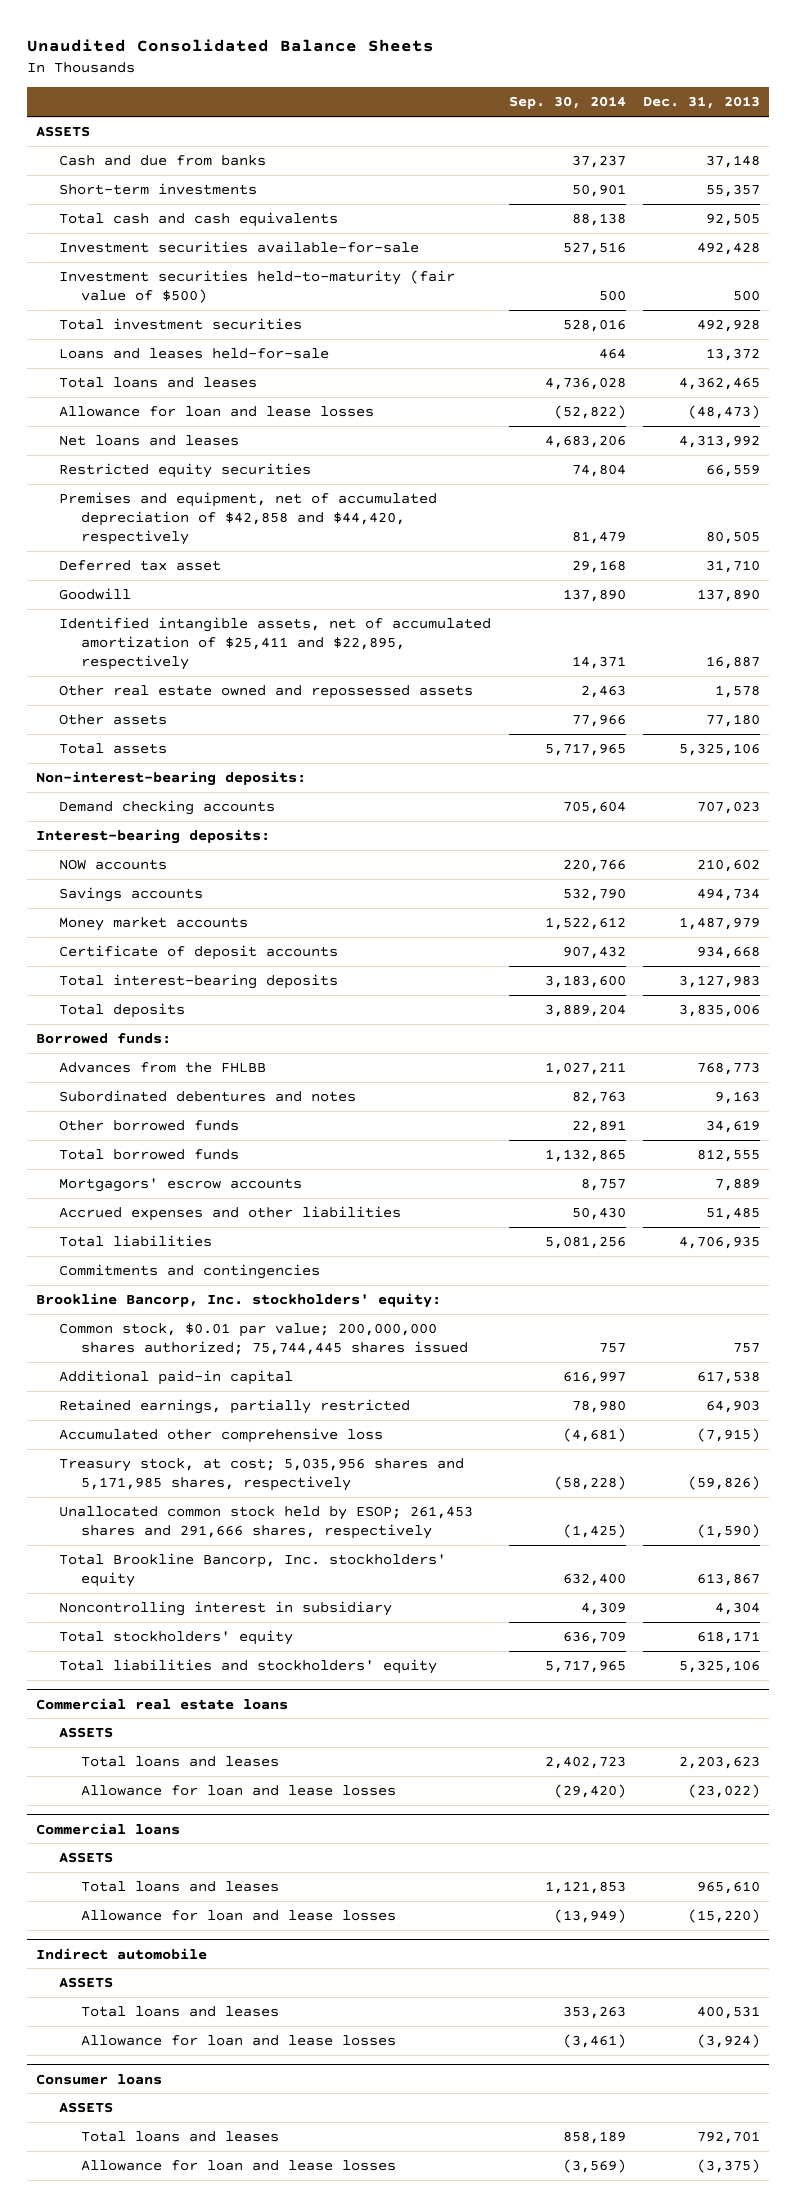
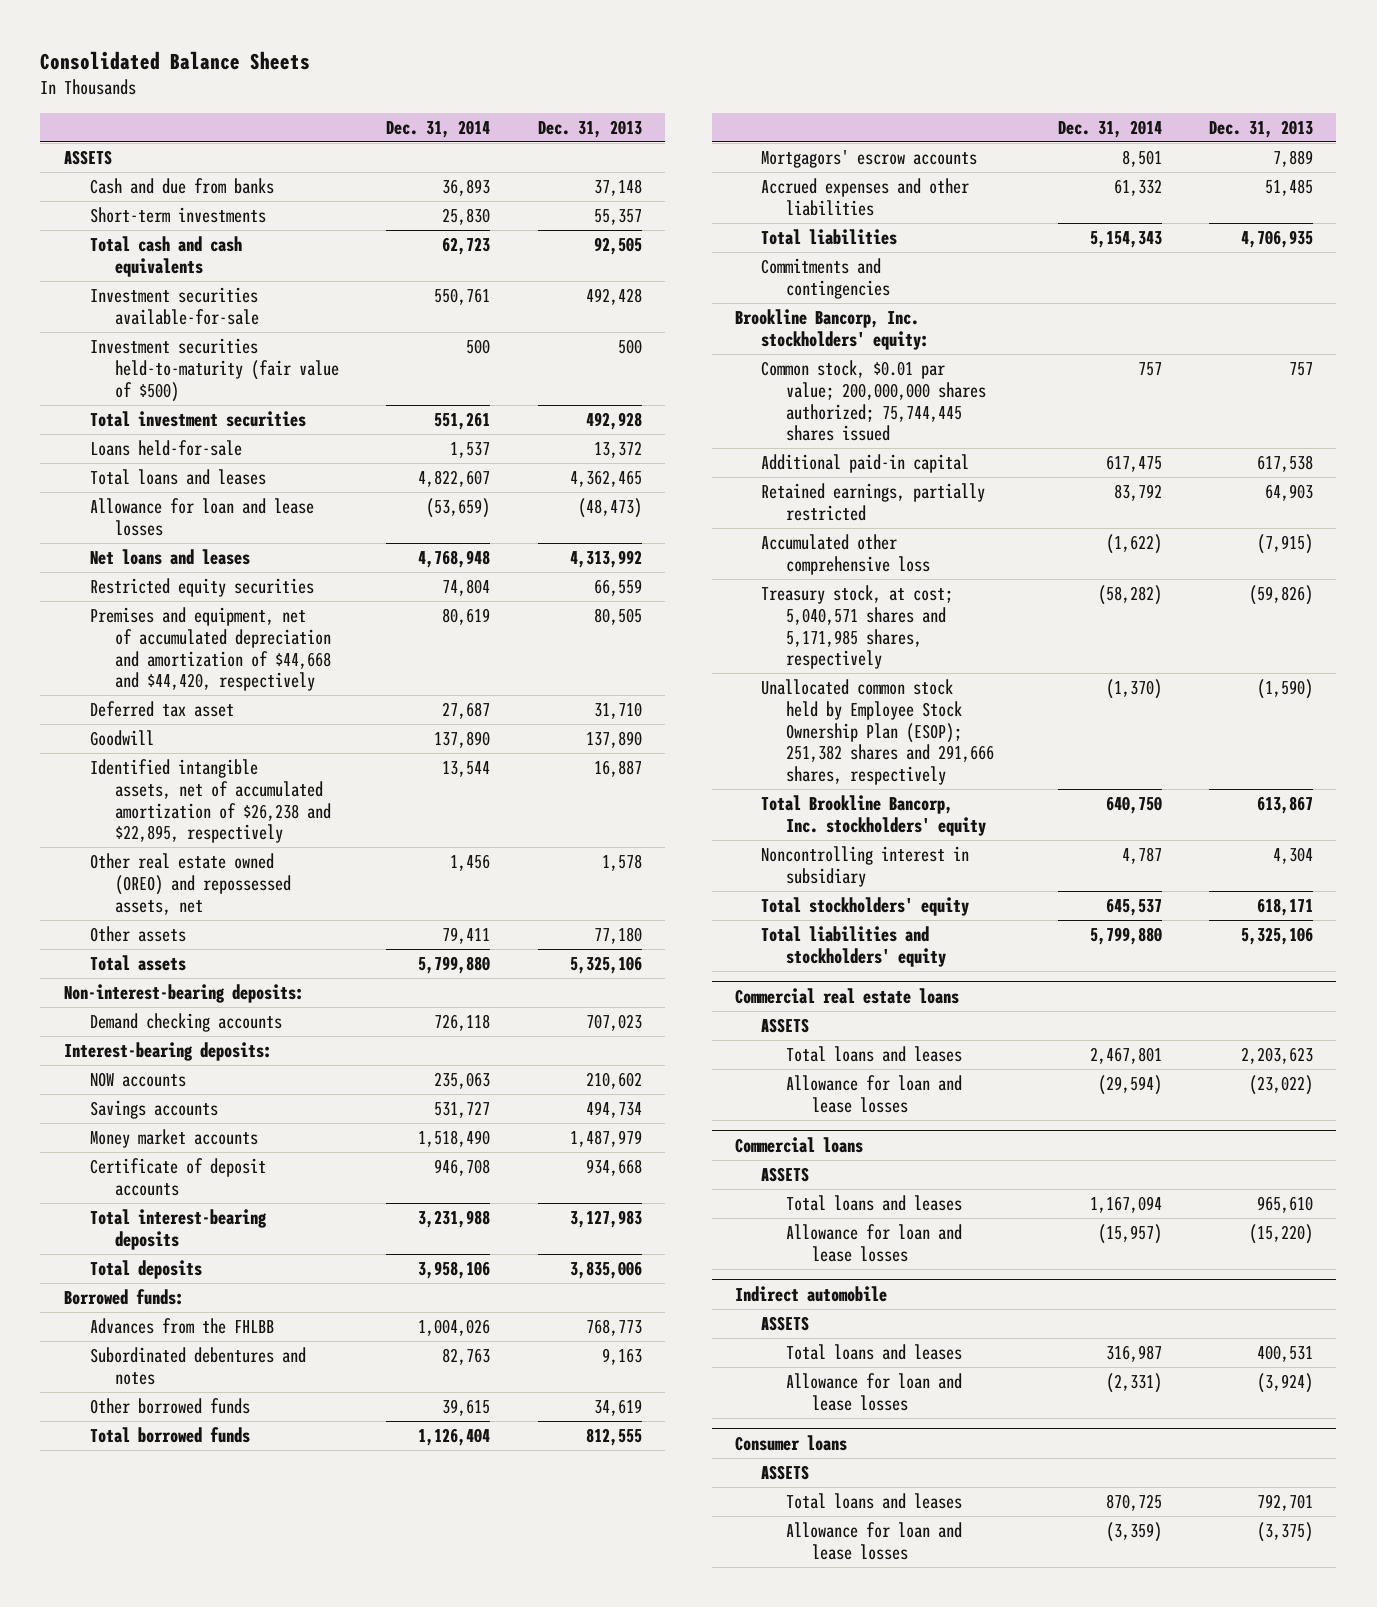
[27,39,435,53] Unaudited Consolidated Balance Sheets -> [40,51,311,71] Consolidated Balance Sheets
[508,96,626,110] Sep. 30, 2014 -> none
none -> [386,119,491,138] Dec. 31, 2014
[58,347,329,359] Loans and leases held-for-sale -> [89,440,242,457] Loans held-for-sale
[58,491,437,546] Premises and equipment, net of accumulated depreciation of $42,858 and $44,420, respectively -> [89,607,332,692] Premises and equipment, net of accumulated depreciation and amortization of $44,668 and $44,420, respectively
[58,616,491,671] Identified intangible assets, net of accumulated amortization of $25,411 and $22,895, respectively -> [89,759,332,844] Identified intangible assets, net of accumulated amortization of $26,238 and $22,895, respectively
[58,684,473,699] Other real estate owned and repossessed assets -> [89,853,292,915] Other real estate owned (OREO) and repossessed assets, net
[58,1457,464,1492] Treasury stock, at cost; 5,035,956 shares and 5,171,985 shares, respectively -> [760,585,953,670] Treasury stock, at cost; 5,040,571 shares and 5,171,985 shares, respectively
[58,1505,473,1540] Unallocated common stock held by ESOP; 261,453 shares and 291,666 shares, respectively -> [760,679,995,786] Unallocated common stock held by Employee Stock Ownership Plan (ESOP); 251,382 shares and 291,666 shares, respectively

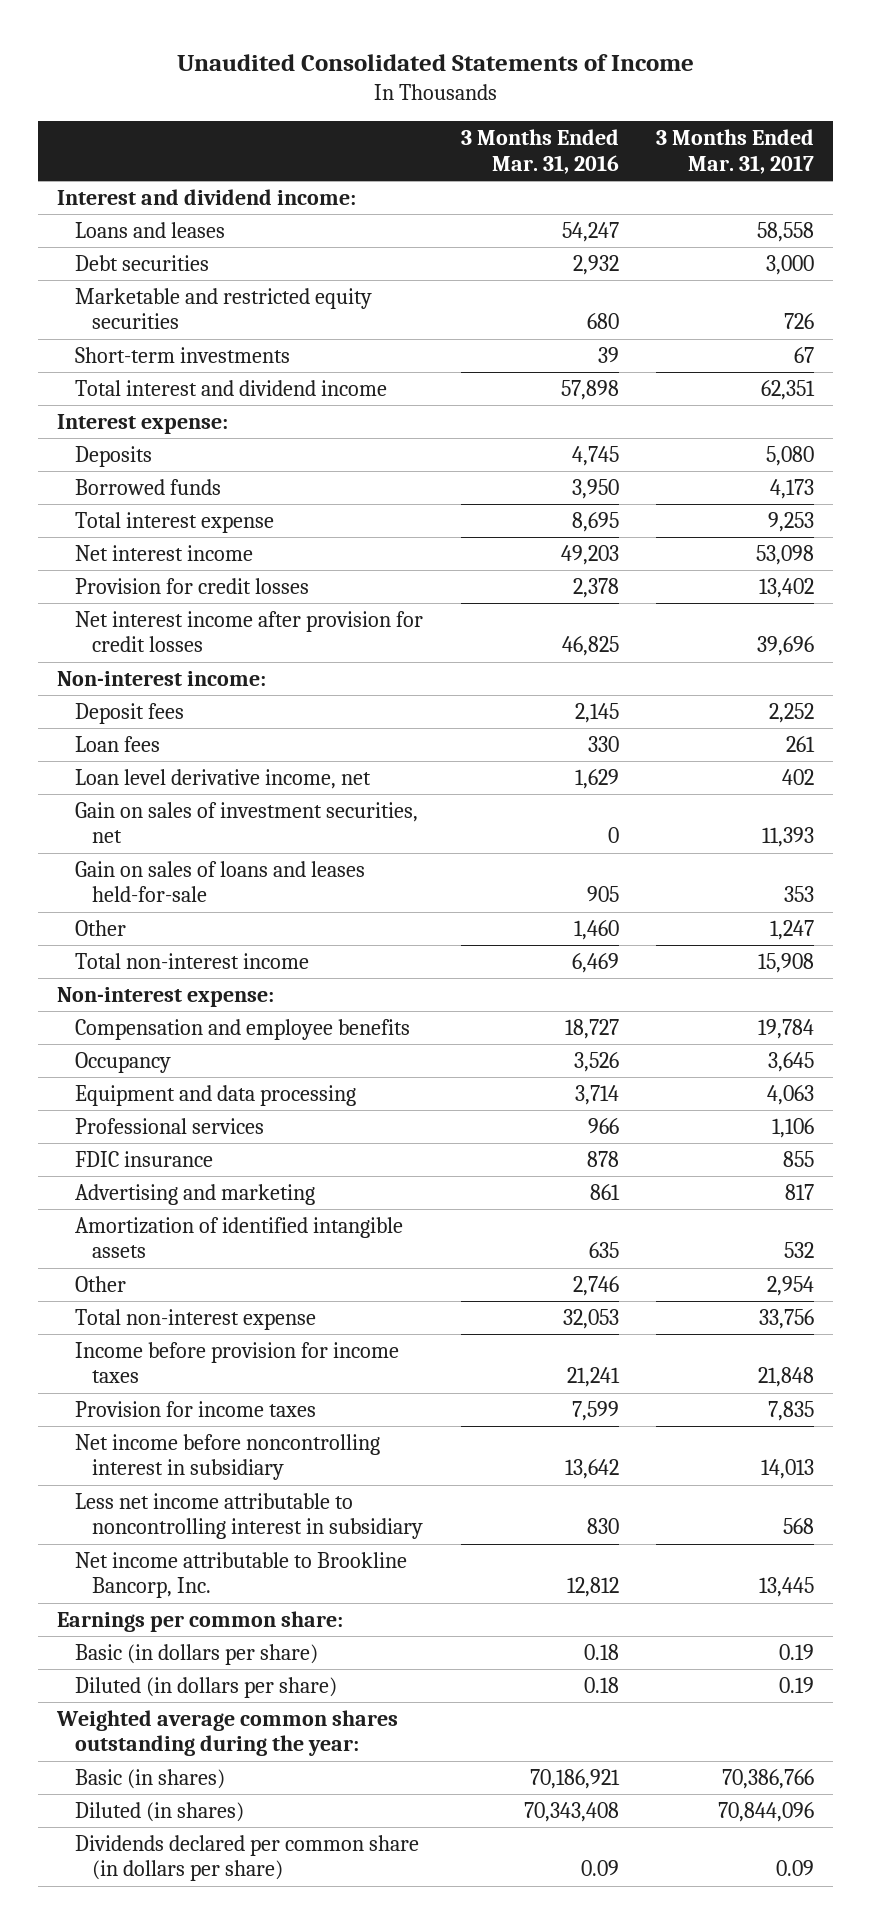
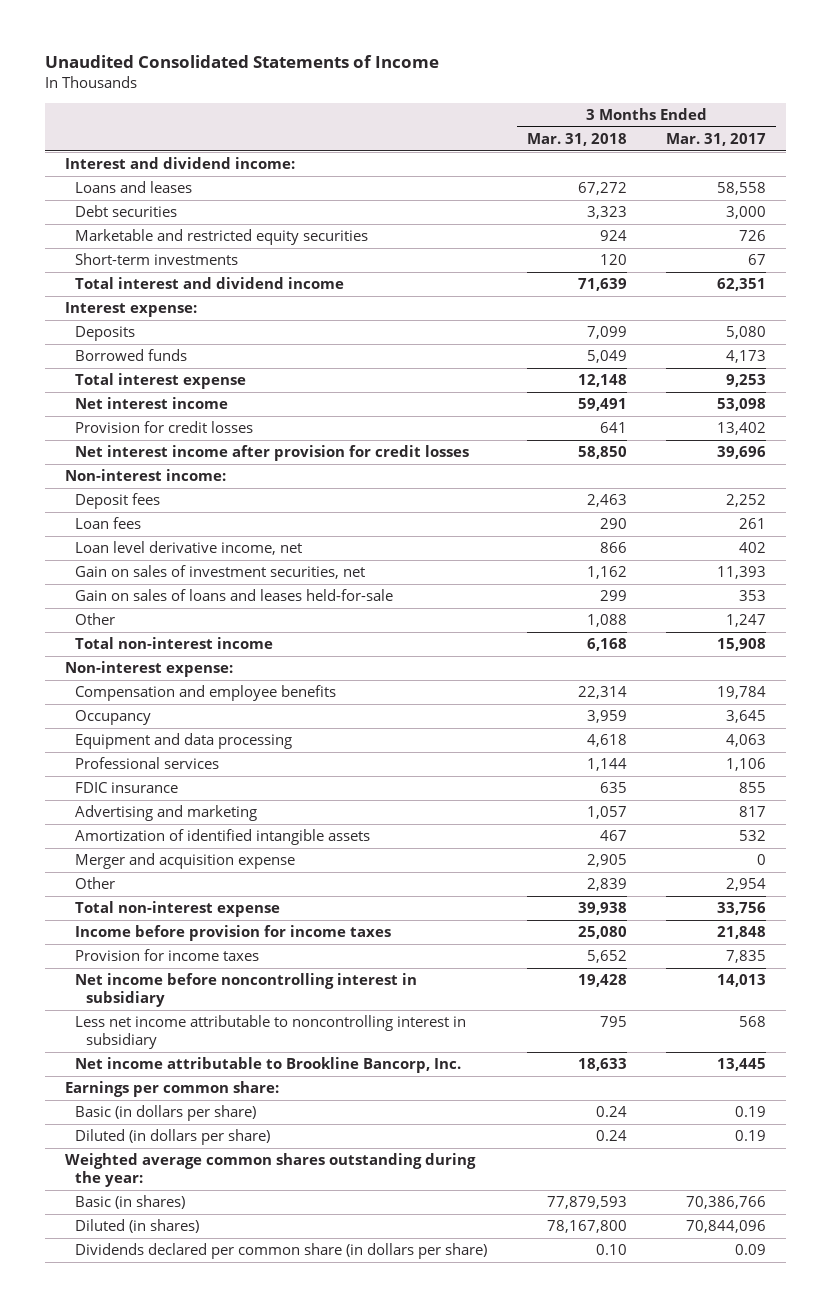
[460,129,619,174] 3 Months Ended Mar. 31, 2016 -> none
none -> [526,133,627,147] Mar. 31, 2018
none -> [75,853,296,870] Merger and acquisition expense

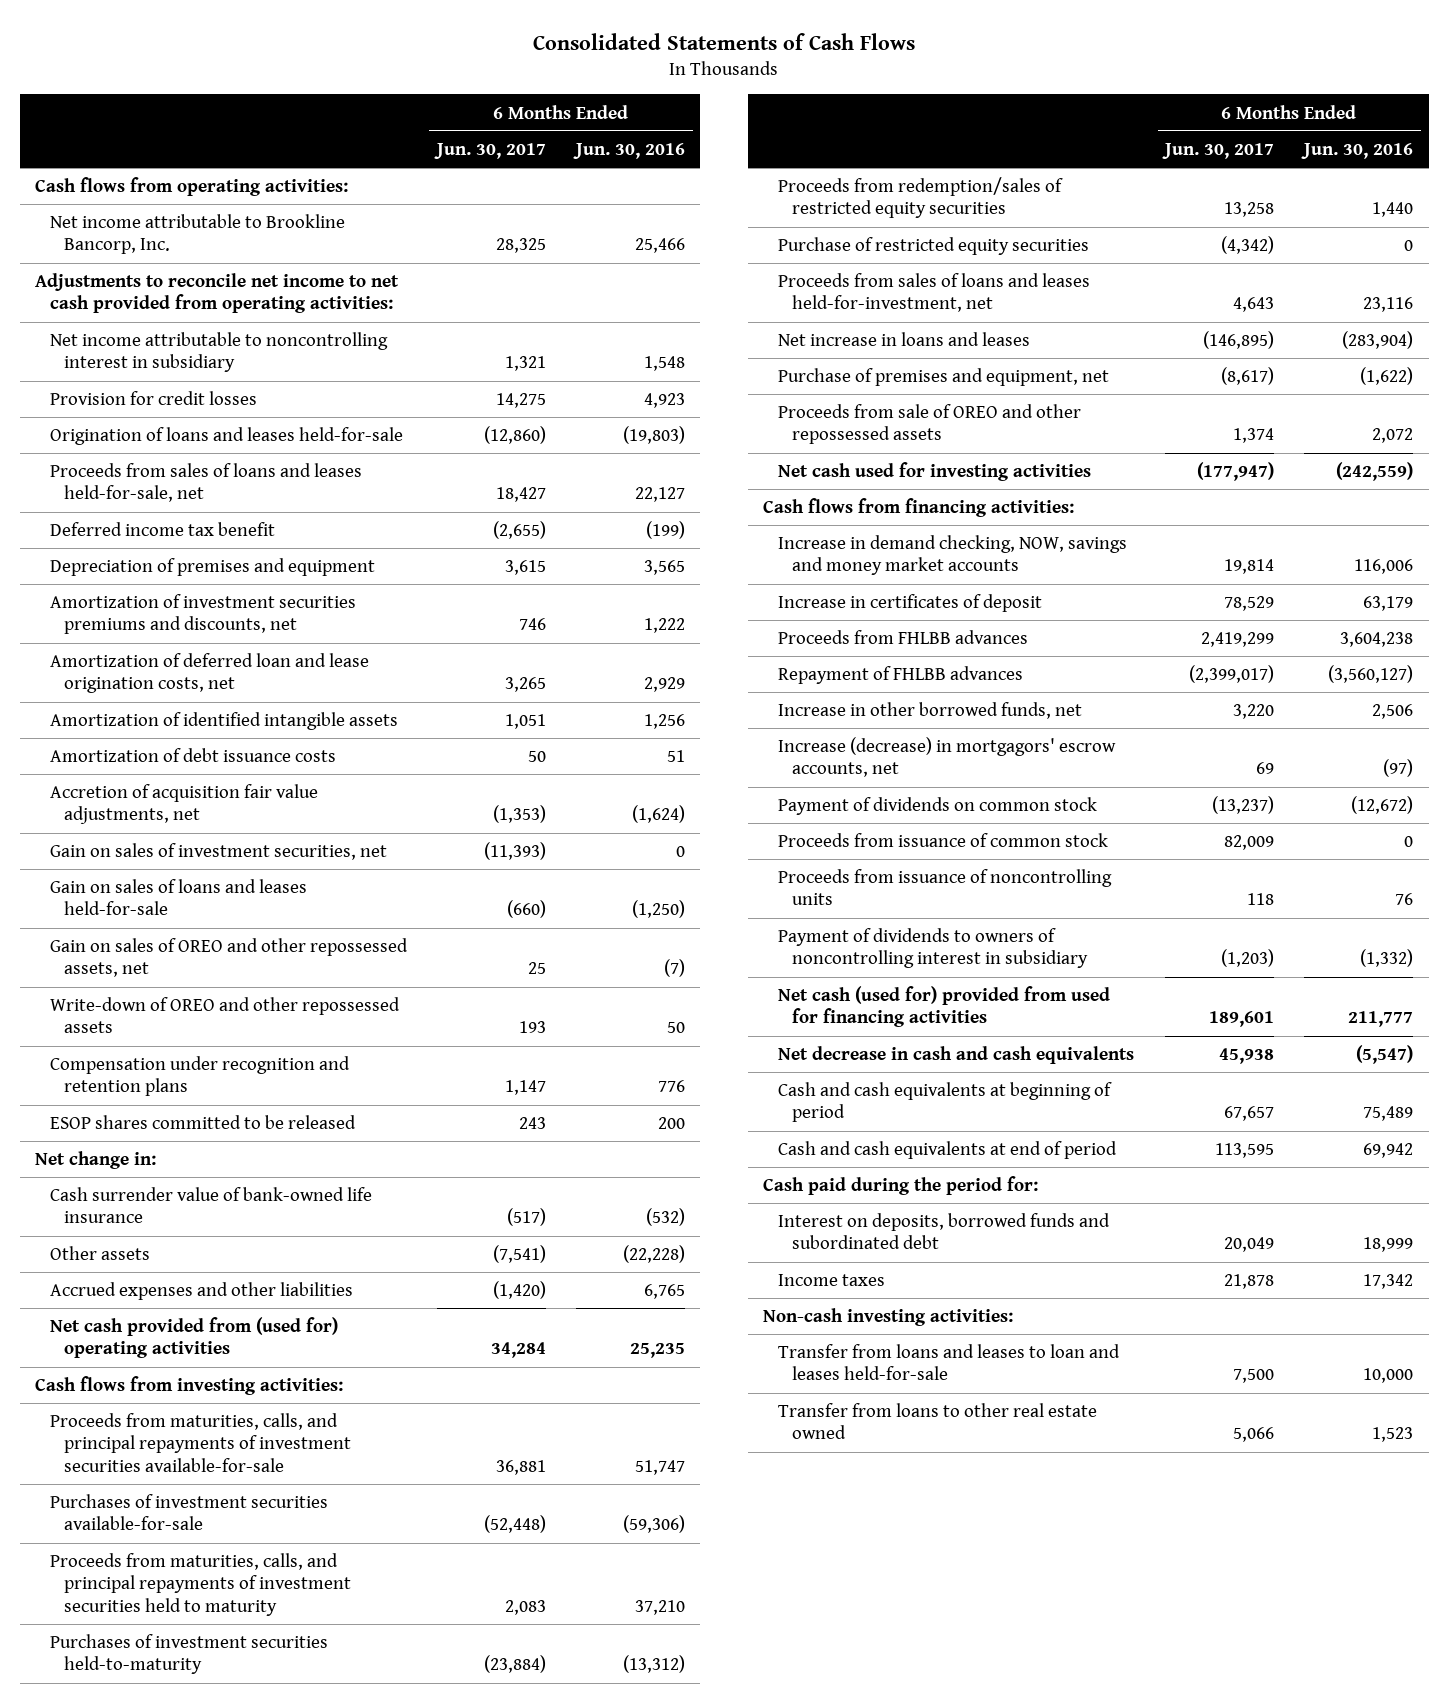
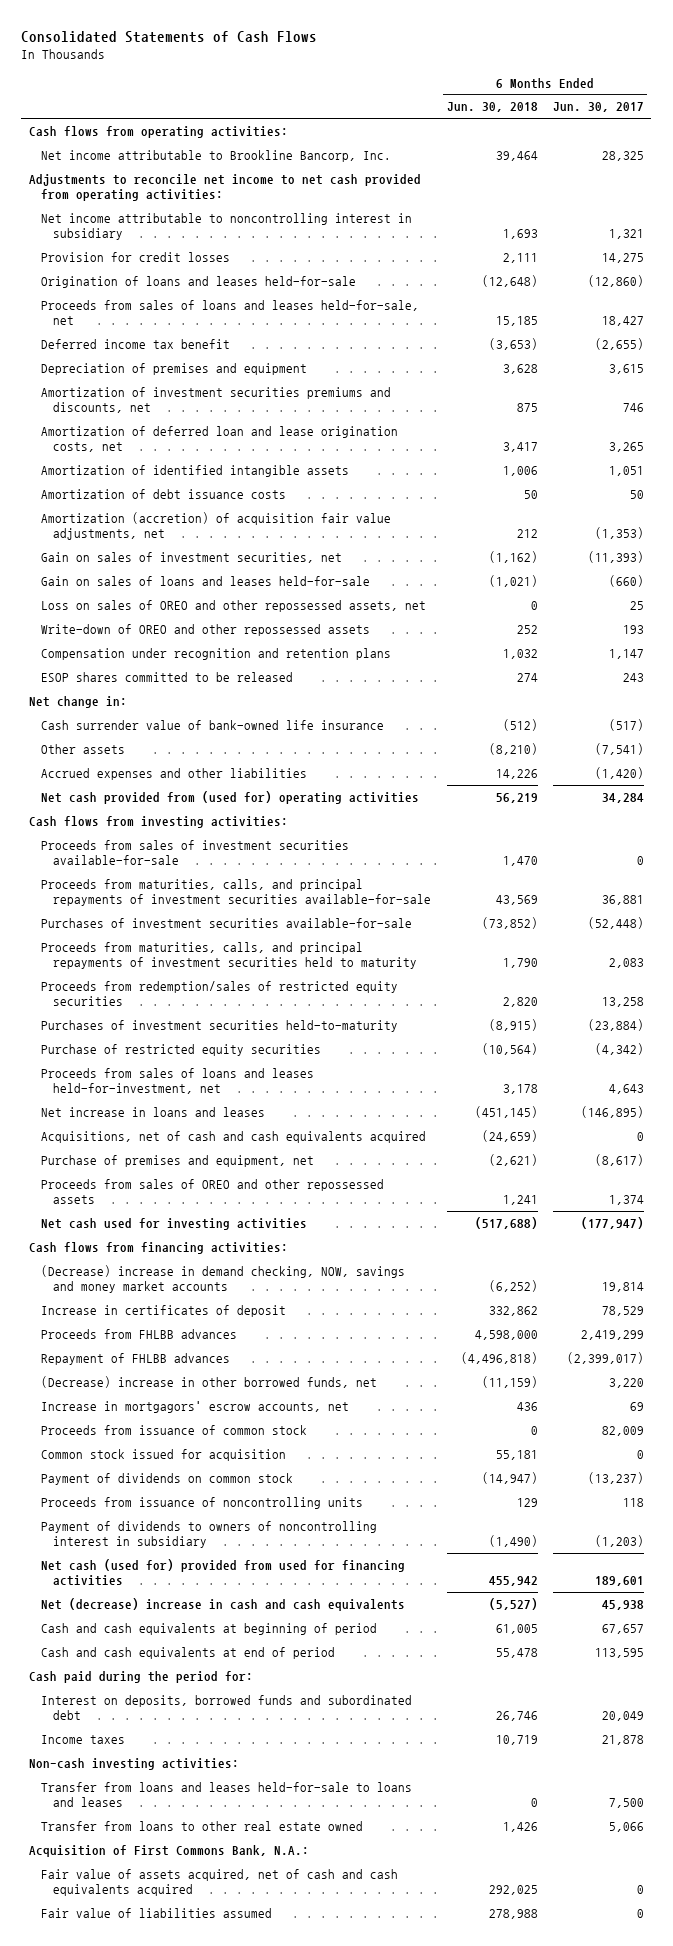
[573,142,686,159] Jun. 30, 2016 -> none
none -> [446,102,538,113] Jun. 30, 2018
[49,784,318,825] Accretion of acquisition fair value adjustments, net -> [41,511,392,540] Amortization (accretion) of acquisition fair value adjustments, net
[49,938,408,978] Gain on sales of OREO and other repossessed assets, net -> [41,599,427,612] Loss on sales of OREO and other repossessed assets, net
none -> [41,839,350,865] Proceeds from sales of investment securities available-for-sale
[49,1634,328,1675] Purchases of investment securities held-to-maturity -> [41,1019,399,1032] Purchases of investment securities held-to-maturity
none -> [41,1130,427,1143] Acquisitions, net of cash and cash equivalents acquired
[777,404,1081,445] Proceeds from sale of OREO and other repossessed assets -> [41,1178,385,1204] Proceeds from sales of OREO and other repossessed assets
[777,535,1127,576] Increase in demand checking, NOW, savings and money market accounts -> [41,1264,406,1293] (Decrease) increase in demand checking, NOW, savings and money market accounts
[777,702,1082,720] Increase in other borrowed funds, net -> [41,1375,378,1388] (Decrease) increase in other borrowed funds, net
[777,737,1116,778] Increase (decrease) in mortgagors' escrow accounts, net -> [41,1400,350,1413] Increase in mortgagors' escrow accounts, net
none -> [41,1448,287,1461] Common stock issued for acquisition
[777,797,1097,816] Payment of dividends on common stock -> [41,1472,294,1485] Payment of dividends on common stock
[777,1046,1134,1065] Net decrease in cash and cash equivalents -> [41,1597,406,1611] Net (decrease) increase in cash and cash equivalents
[777,1344,1120,1381] Transfer from loans and leases to loan and leases held-for-sale -> [41,1781,413,1807] Transfer from loans and leases held-for-sale to loans and leases
none -> [28,1844,309,1857] Acquisition of First Commons Bank, N.A.:
none -> [41,1868,399,1896] Fair value of assets acquired, net of cash and cash equivalents acquired
none -> [41,1907,273,1918] Fair value of liabilities assumed

